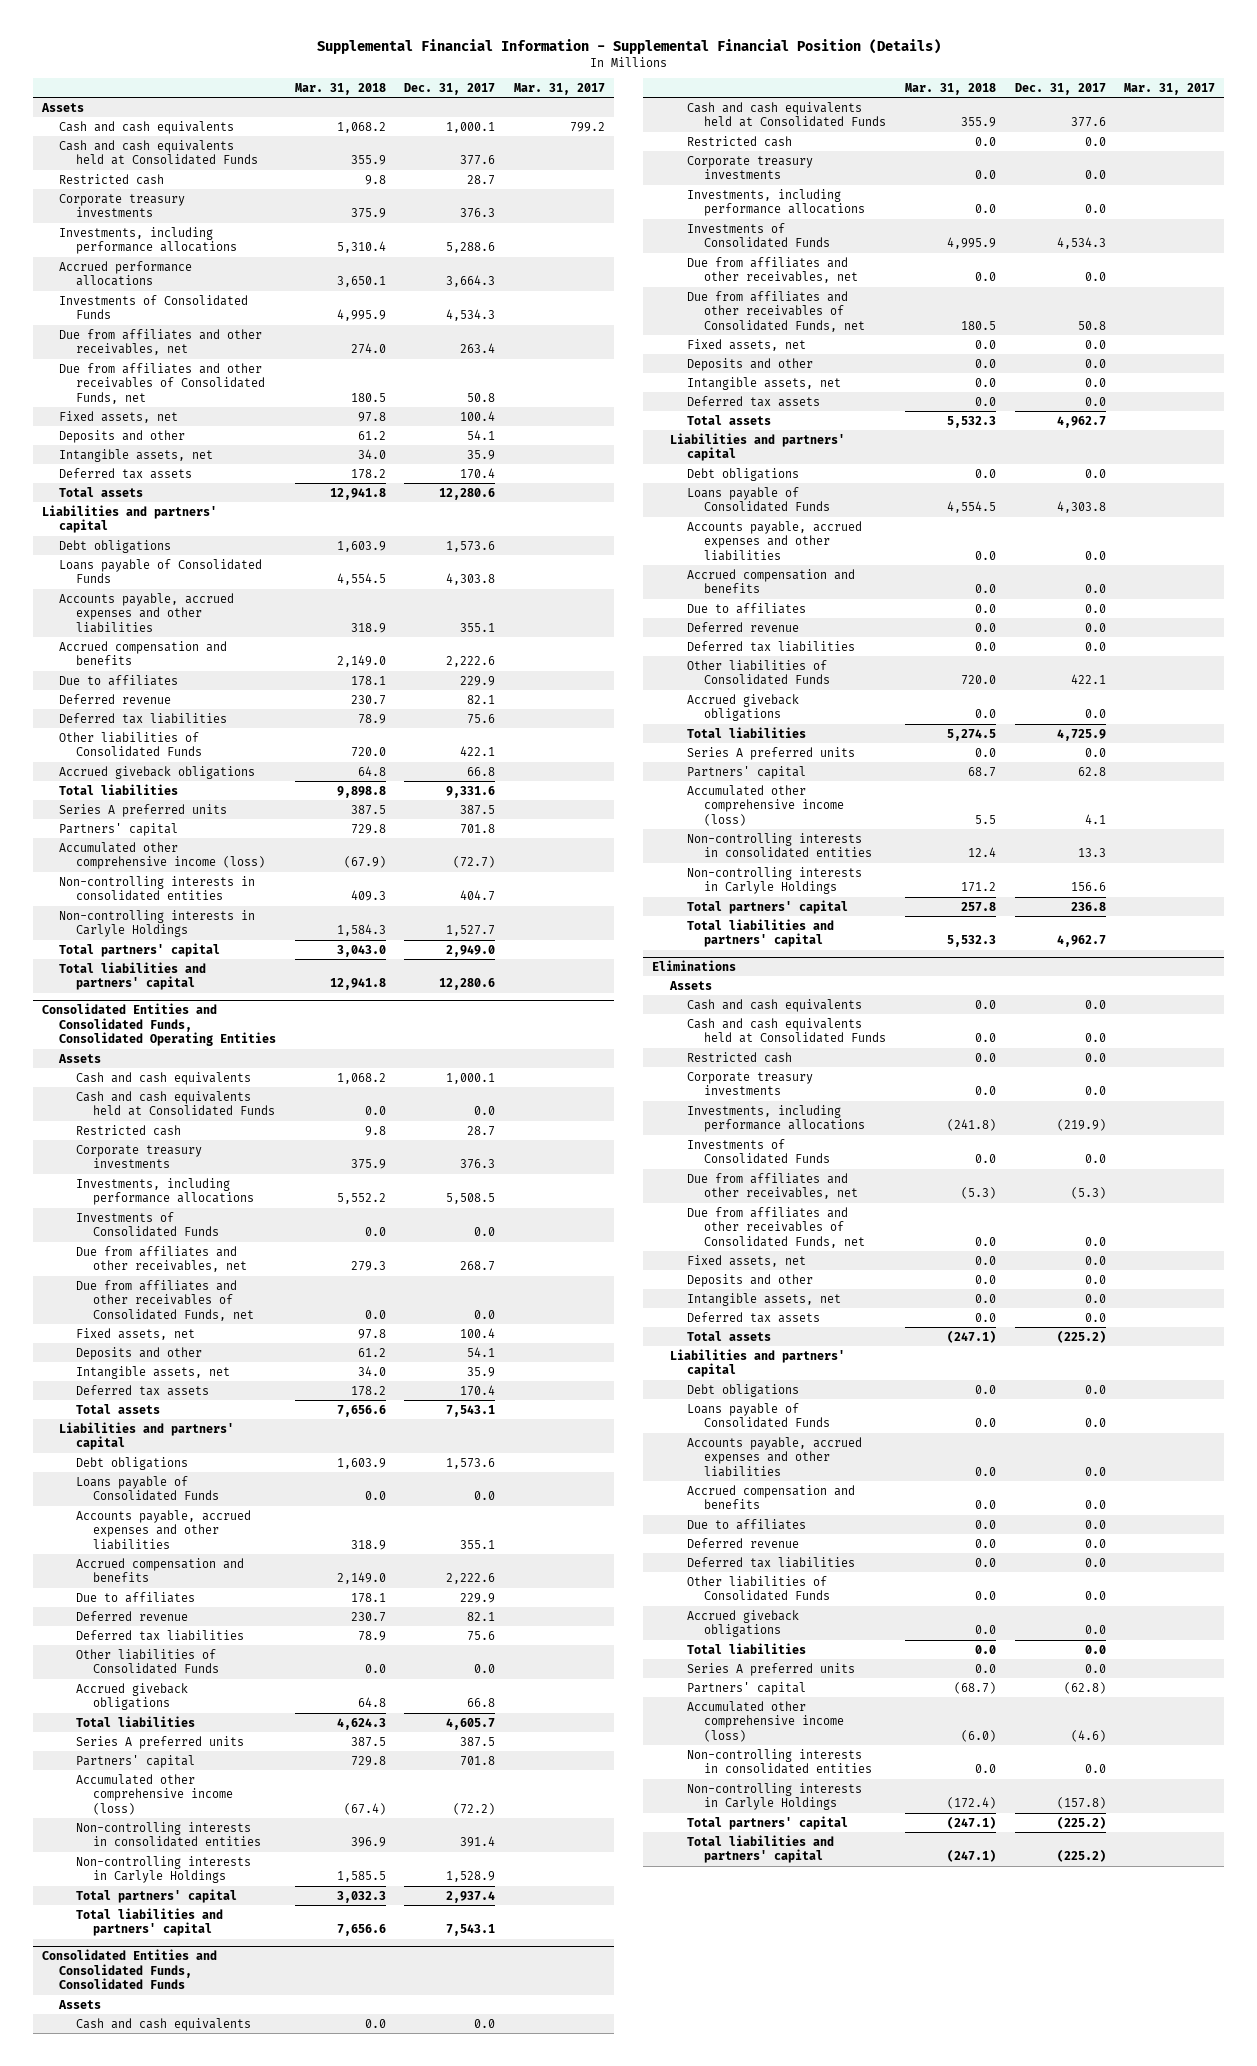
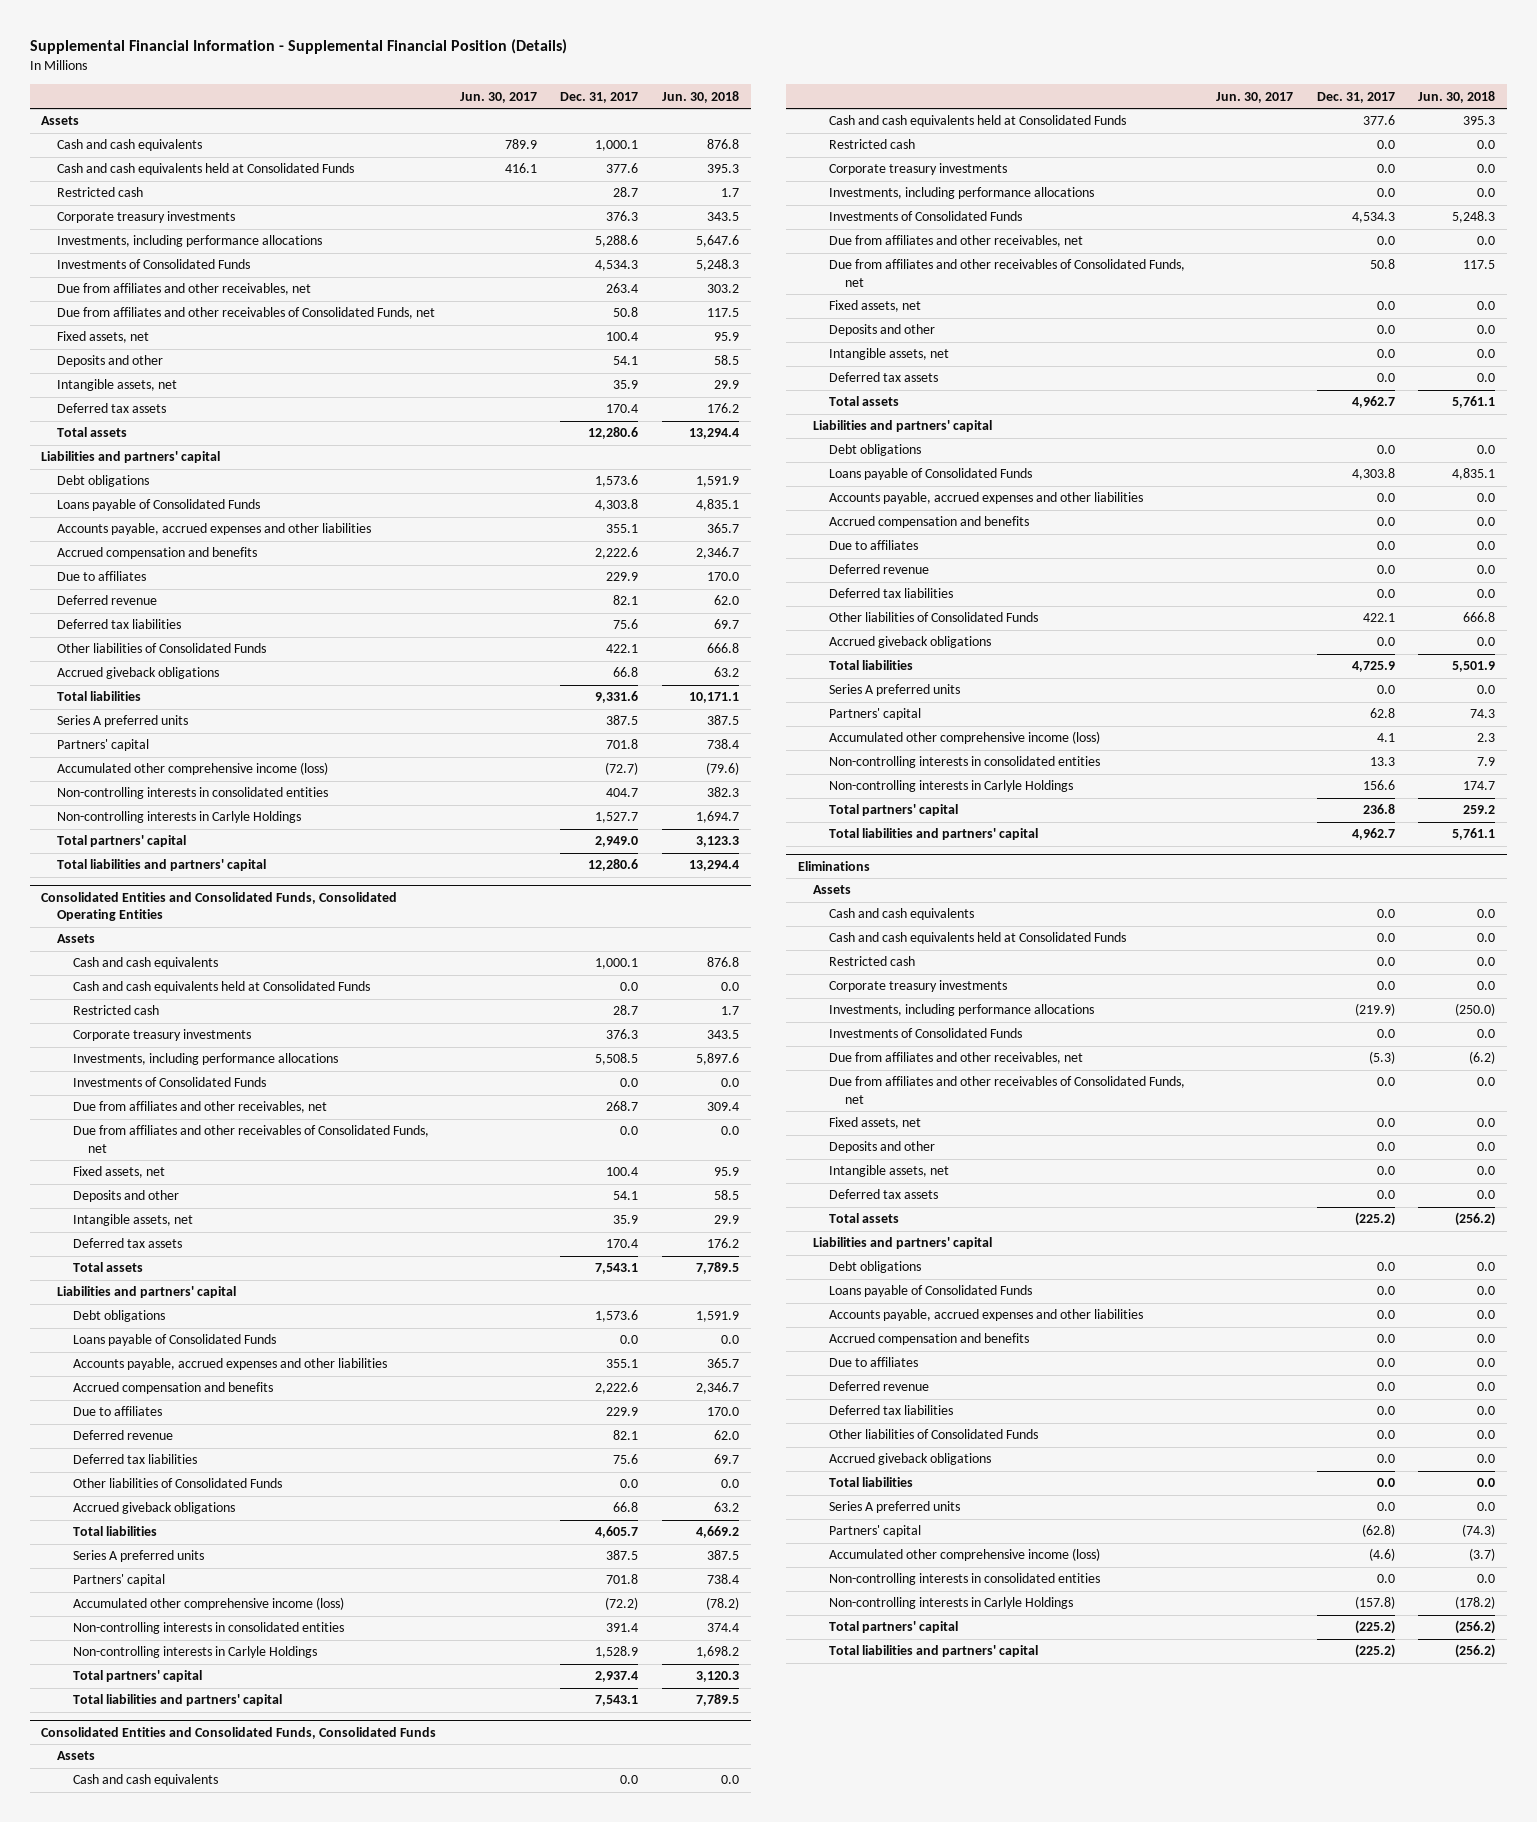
[294,82,386,95] Mar. 31, 2018 -> none
[513,82,605,95] Mar. 31, 2017 -> none
none -> [459,91,537,103] Jun. 30, 2017
none -> [661,90,739,103] Jun. 30, 2018
[59,260,193,287] Accrued performance allocations -> none

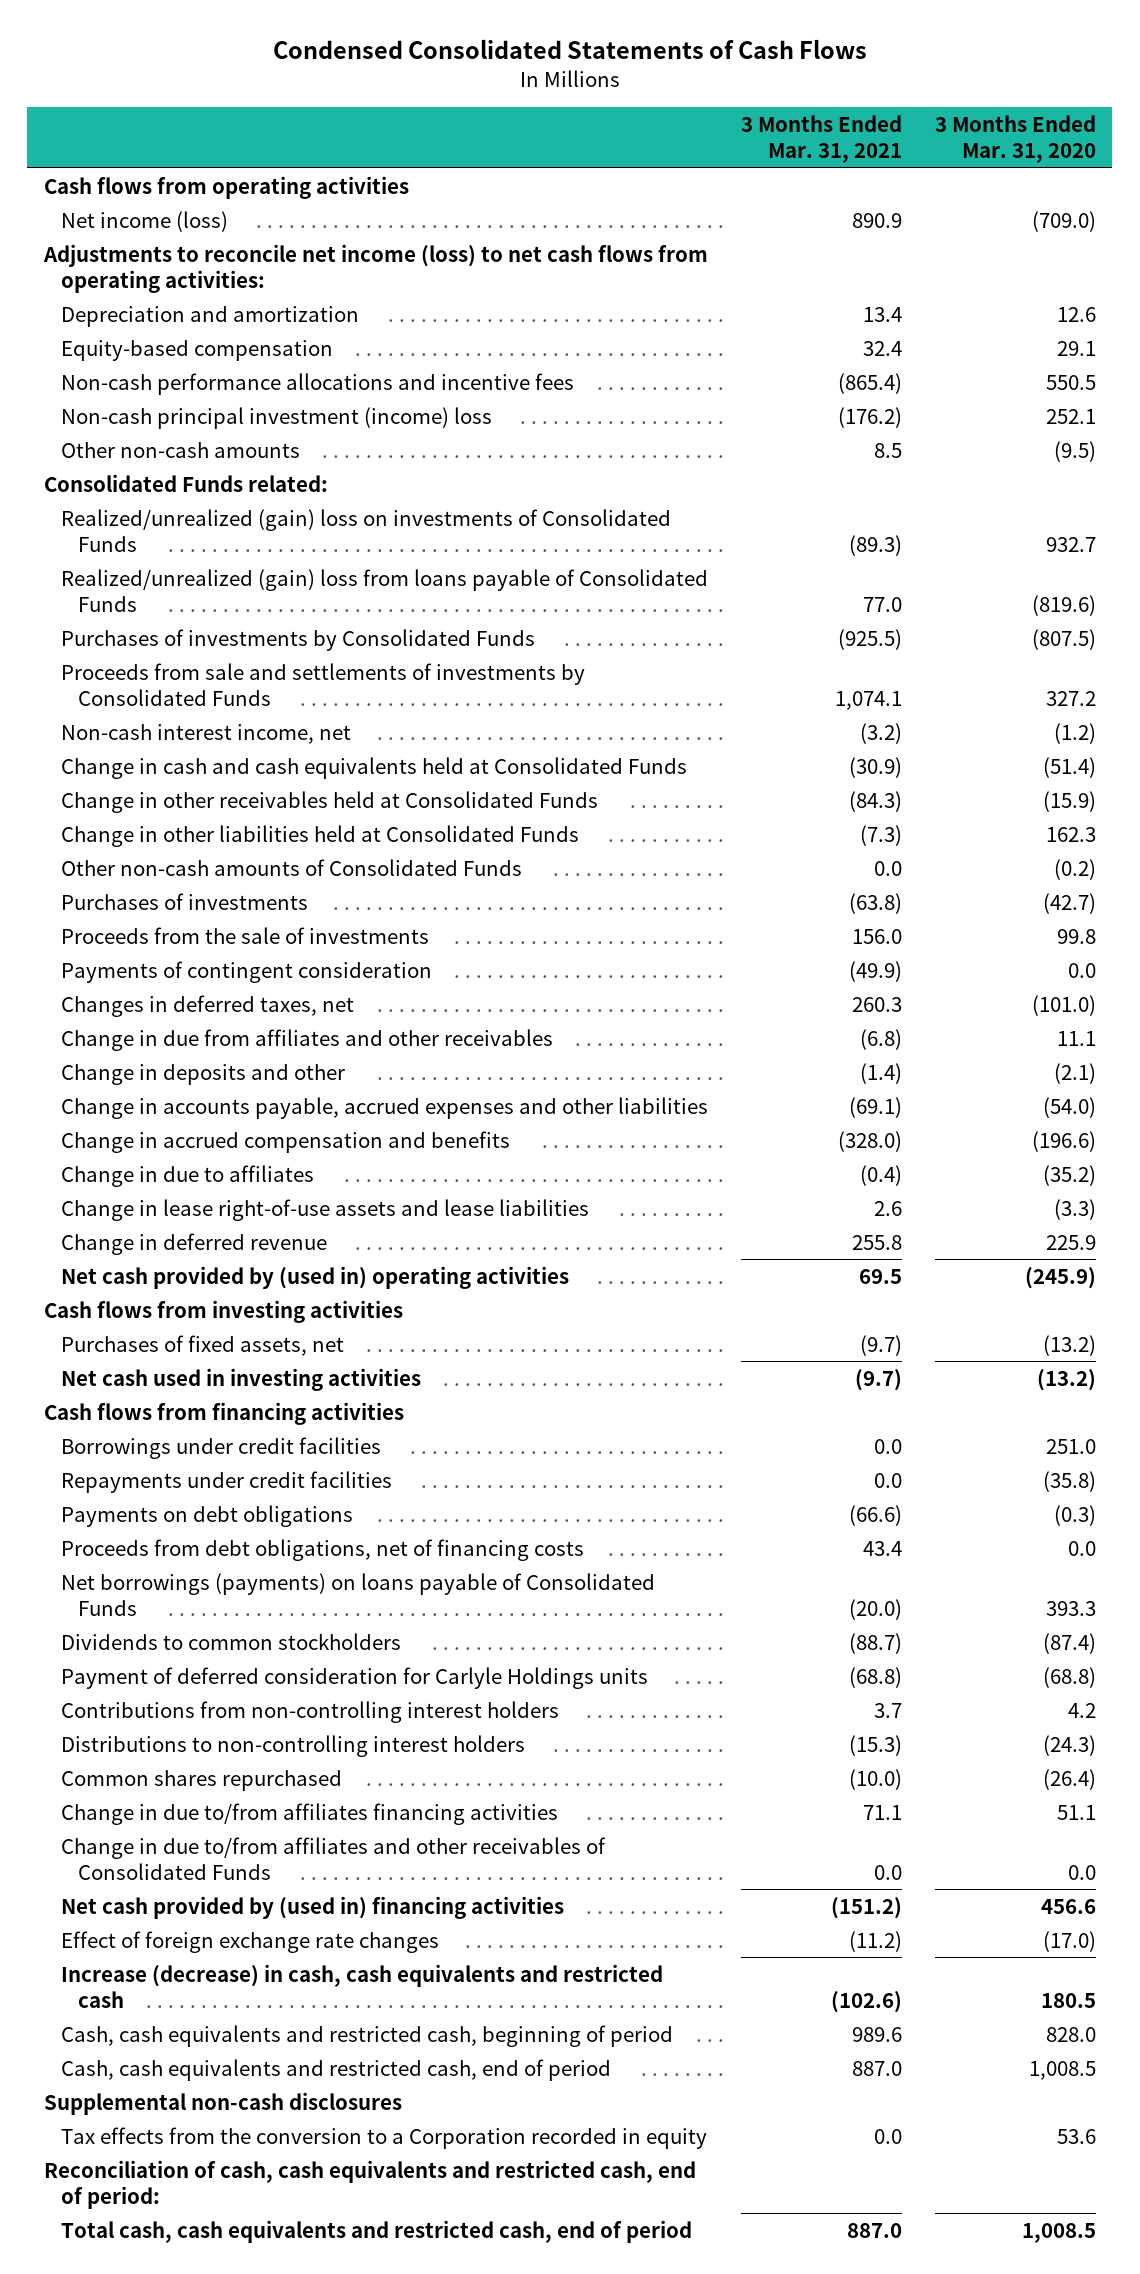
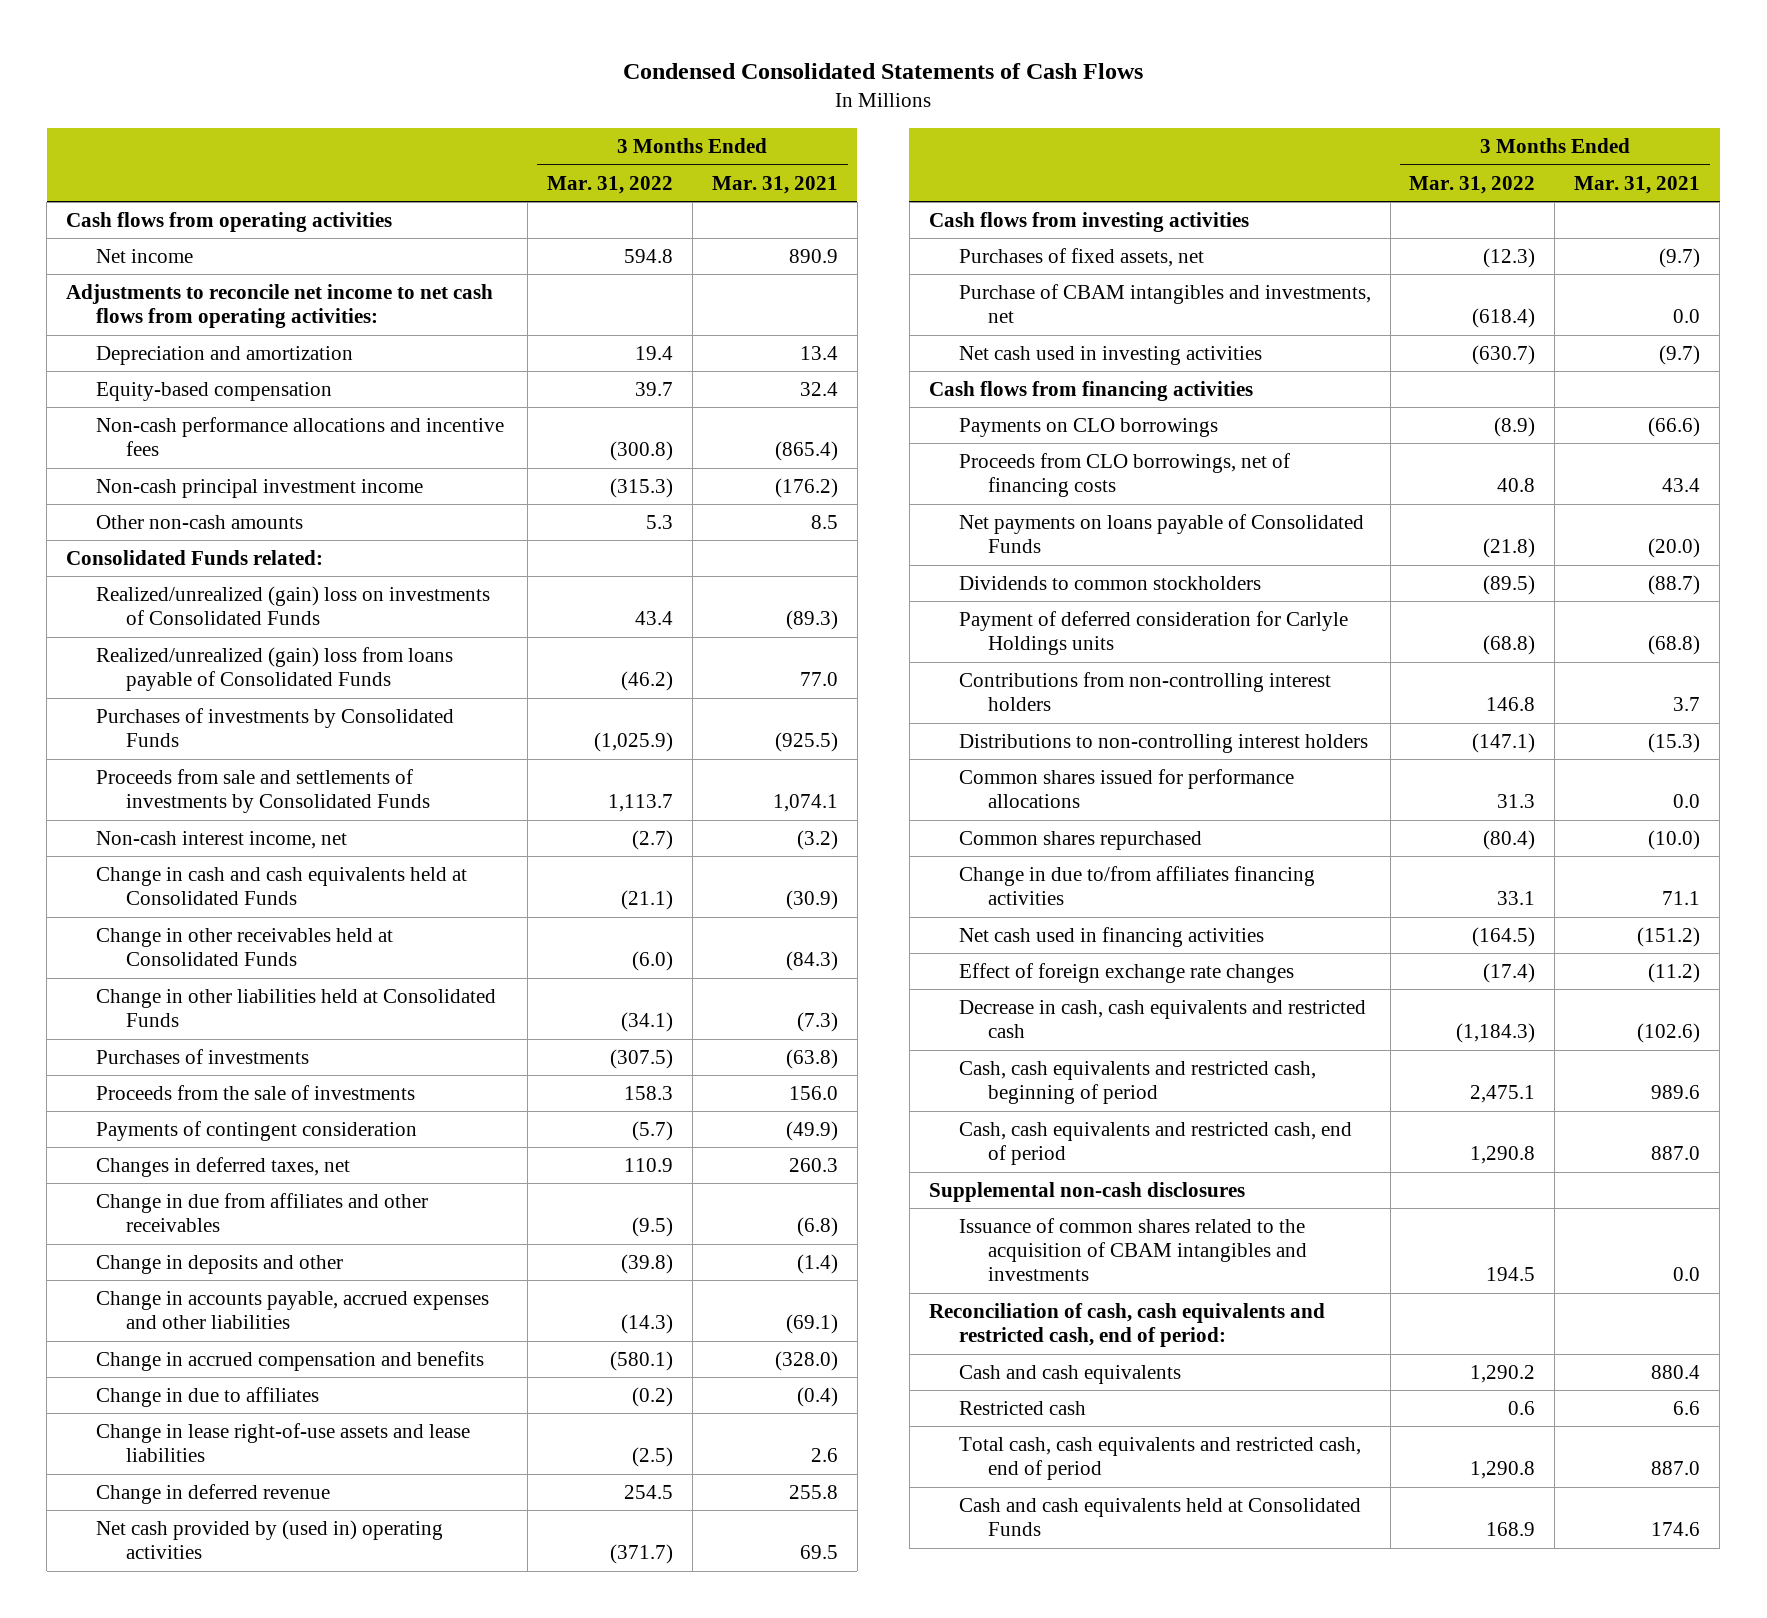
[934,114,1096,163] 3 Months Ended Mar. 31, 2020 -> none
none -> [546,175,673,194] Mar. 31, 2022
[60,210,228,232] Net income (loss) -> [96,249,194,264] Net income
[42,243,708,293] Adjustments to reconcile net income (loss) to net cash flows from operating activities: -> [66,284,494,329] Adjustments to reconcile net income to net cash flows from operating activities:
[60,406,492,429] Non-cash principal investment (income) loss -> [96,479,424,499] Non-cash principal investment income
[60,858,522,876] Other non-cash amounts of Consolidated Funds -> none
none -> [958,284,1371,324] Purchase of CBAM intangibles and investments, net
[60,1436,381,1459] Borrowings under credit facilities -> none
[60,1470,392,1493] Repayments under credit facilities -> none
[60,1504,353,1527] Payments on debt obligations -> [958,418,1218,438] Payments on CLO borrowings
[60,1538,584,1561] Proceeds from debt obligations, net of financing costs -> [958,453,1290,498] Proceeds from CLO borrowings, net of financing costs
[60,1572,655,1616] Net borrowings (payments) on loans payable of Consolidated Funds -> [958,514,1364,554] Net payments on loans payable of Consolidated Funds
none -> [958,769,1294,809] Common shares issued for performance allocations
[60,1836,606,1880] Change in due to/from affiliates and other receivables of Consolidated Funds -> none
[60,1895,564,1919] Net cash provided by (used in) financing activities -> [958,927,1264,948] Net cash used in financing activities
[60,1963,663,2008] Increase (decrease) in cash, cash equivalents and restricted cash -> [958,1000,1366,1039] Decrease in cash, cash equivalents and restricted cash
[60,2126,707,2149] Tax effects from the conversion to a Corporation recorded in equity -> none
none -> [958,1218,1308,1282] Issuance of common shares related to the acquisition of CBAM intangibles and investments
none -> [958,1365,1181,1385] Cash and cash equivalents
none -> [958,1401,1086,1416] Restricted cash
none -> [958,1498,1361,1537] Cash and cash equivalents held at Consolidated Funds

